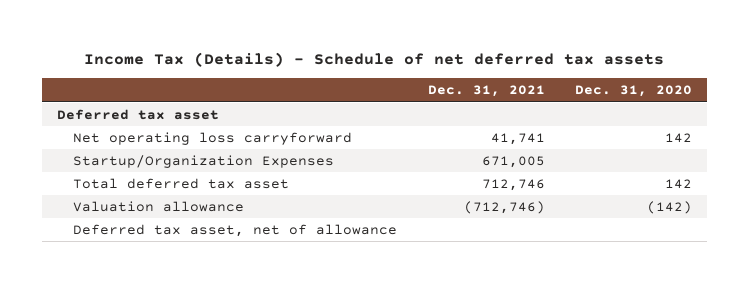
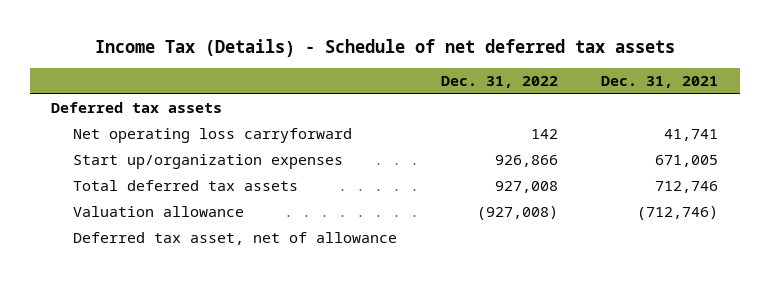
[574,85,692,98] Dec. 31, 2020 -> none
none -> [440,76,558,89] Dec. 31, 2022
[56,108,219,120] Deferred tax asset -> [51,102,223,114] Deferred tax assets
[73,154,335,168] Startup/Organization Expenses -> [73,154,344,170] Start up/organization expenses
[73,177,290,189] Total deferred tax asset -> [73,180,299,192] Total deferred tax assets

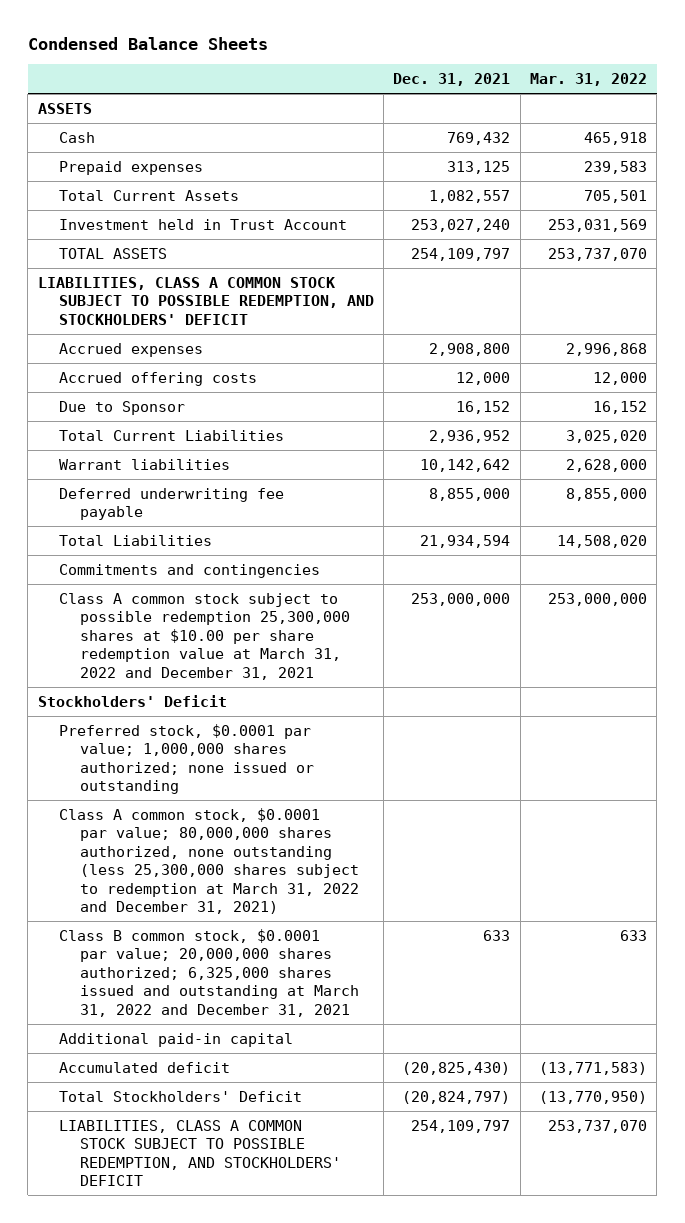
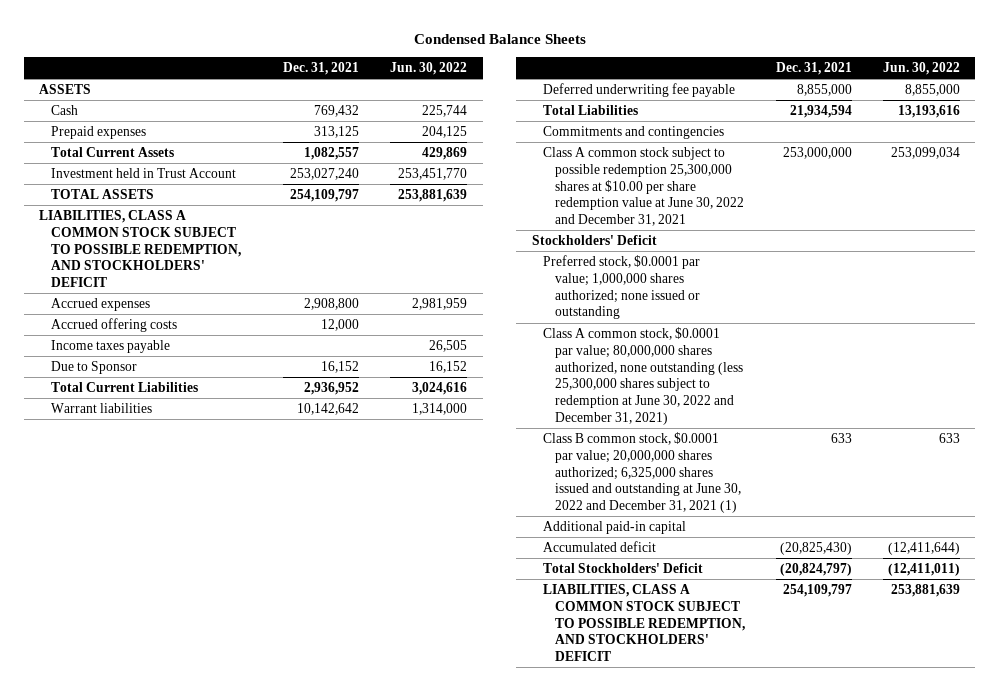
[529,72,647,86] Mar. 31, 2022 -> none
none -> [390,62,468,76] Jun. 30, 2022
none -> [50,339,170,353] Income taxes payable
[58,592,350,680] Class A common stock subject to possible redemption 25,300,000 shares at $10.00 per share redemption value at March 31, 2022 and December 31, 2021 -> [543,146,744,227] Class A common stock subject to possible redemption 25,300,000 shares at $10.00 per share redemption value at June 30, 2022 and December 31, 2021
[58,807,359,915] Class A common stock, $0.0001 par value; 80,000,000 shares authorized, none outstanding (less 25,300,000 shares subject to redemption at March 31, 2022 and December 31, 2021) -> [543,326,743,426] Class A common stock, $0.0001 par value; 80,000,000 shares authorized, none outstanding (less 25,300,000 shares subject to redemption at June 30, 2022 and December 31, 2021)
[58,928,359,1017] Class B common stock, $0.0001 par value; 20,000,000 shares authorized; 6,325,000 shares issued and outstanding at March 31, 2022 and December 31, 2021 -> [543,431,741,514] Class B common stock, $0.0001 par value; 20,000,000 shares authorized; 6,325,000 shares issued and outstanding at June 30, 2022 and December 31, 2021 (1)

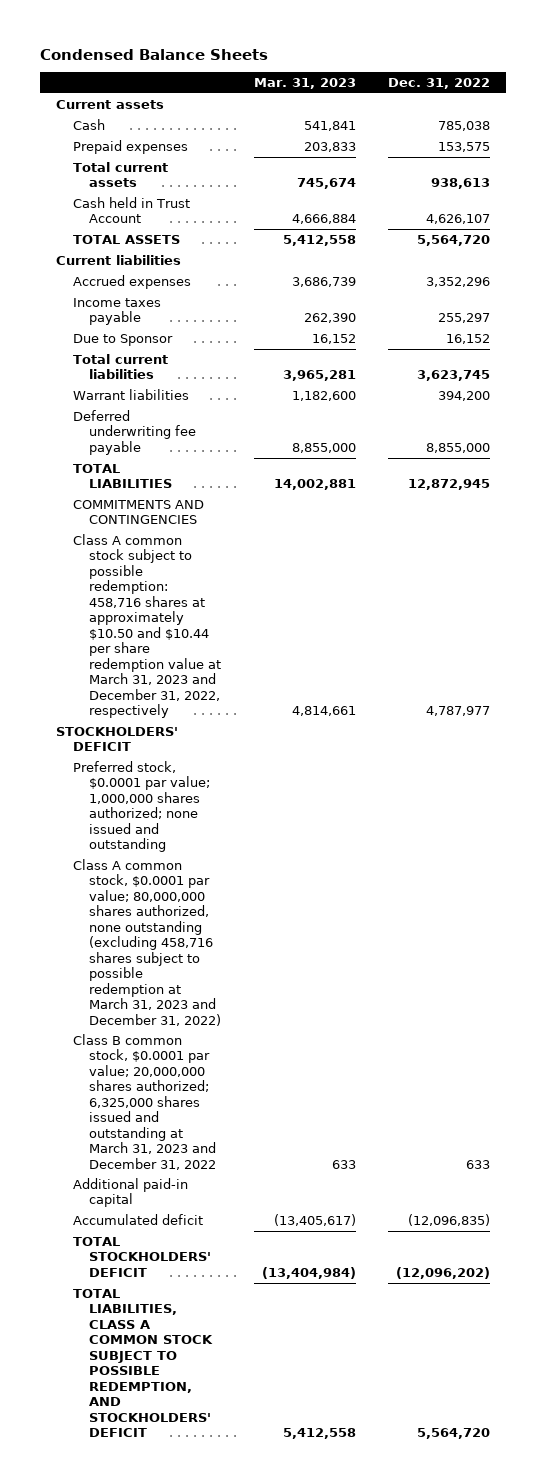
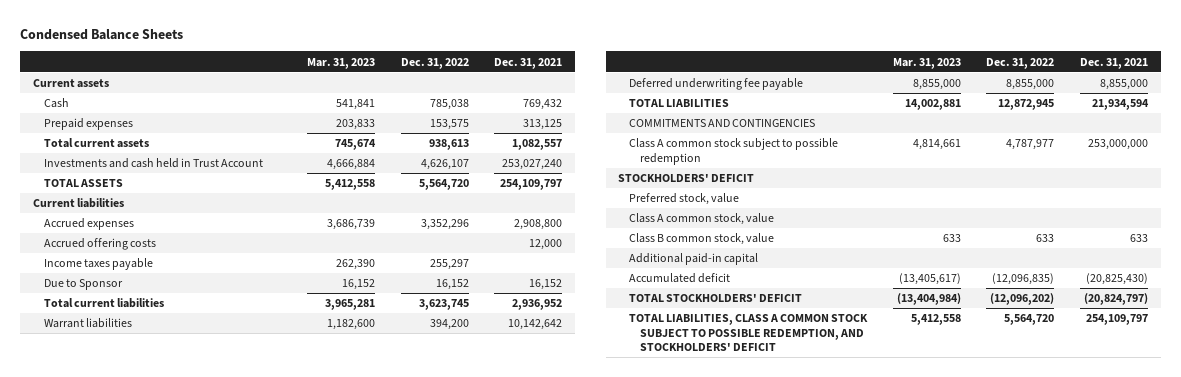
none -> [494,57,563,69] Dec. 31, 2021
[72,196,190,224] Cash held in Trust Account -> [43,158,263,169] Investments and cash held in Trust Account
none -> [43,238,156,251] Accrued offering costs
[72,533,221,719] Class A common stock subject to possible redemption: 458,716 shares at approximately $10.50 and $10.44 per share redemption value at March 31, 2023 and December 31, 2022, respectively -> [629,138,839,165] Class A common stock subject to possible redemption
[72,760,210,853] Preferred stock, $0.0001 par value; 1,000,000 shares authorized; none issued and outstanding -> [629,193,740,206] Preferred stock, value
[72,858,221,1026] Class A common stock, $0.0001 par value; 80,000,000 shares authorized, none outstanding (excluding 458,716 shares subject to possible redemption at March 31, 2023 and December 31, 2022) -> [629,213,775,226] Class A common stock, value
[72,1033,216,1170] Class B common stock, $0.0001 par value; 20,000,000 shares authorized; 6,325,000 shares issued and outstanding at March 31, 2023 and December 31, 2022 -> [629,233,775,246] Class B common stock, value

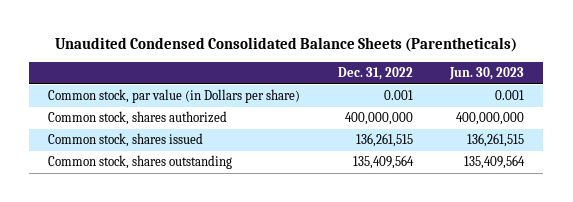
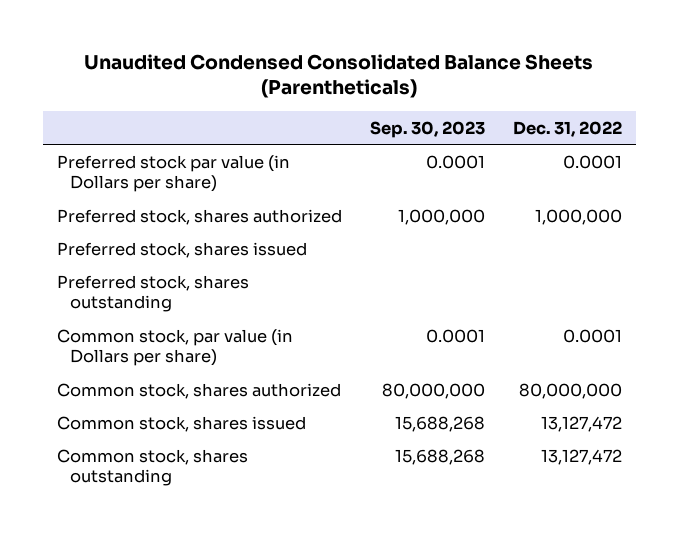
[449,67,525,81] Jun. 30, 2023 -> none
none -> [369,120,485,138] Sep. 30, 2023
none -> [56,154,290,193] Preferred stock par value (in Dollars per share)
none -> [56,208,342,225] Preferred stock, shares authorized
none -> [56,241,307,258] Preferred stock, shares issued
none -> [56,274,249,313] Preferred stock, shares outstanding
[383,90,413,101] 0.001 -> [562,328,622,343] 0.0001
[344,112,413,126] 400,000,000 -> [518,382,622,399] 80,000,000
[355,133,413,148] 136,261,515 -> [540,415,622,432] 13,127,472
[352,155,414,170] 135,409,564 -> [540,448,622,465] 13,127,472

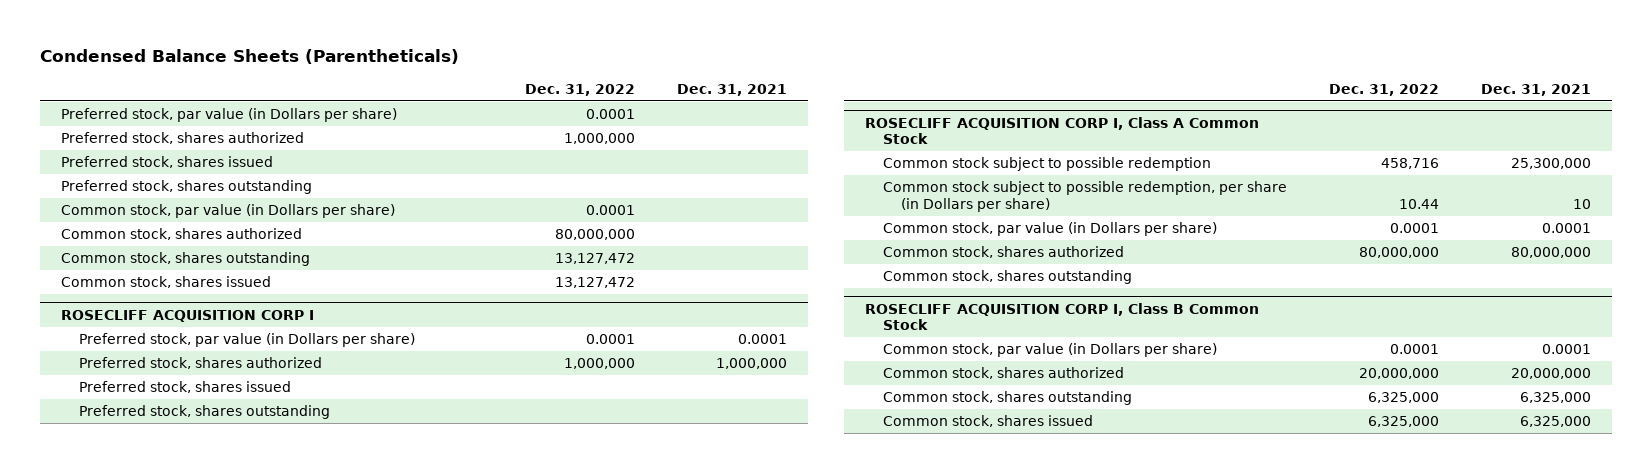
[84,53,594,99] Unaudited Condensed Consolidated Balance Sheets (Parentheticals) -> [39,49,459,65] Condensed Balance Sheets (Parentheticals)
[369,120,485,138] Sep. 30, 2023 -> none
none -> [677,83,788,96] Dec. 31, 2021
[56,154,290,193] Preferred stock par value (in Dollars per share) -> [60,108,397,123] Preferred stock, par value (in Dollars per share)
[56,415,306,432] Common stock, shares issued -> [60,276,271,289] Common stock, shares issued
none -> [60,309,314,322] ROSECLIFF ACQUISITION CORP I
none -> [79,333,416,348] Preferred stock, par value (in Dollars per share)
none -> [79,357,323,370] Preferred stock, shares authorized
none -> [79,381,292,394] Preferred stock, shares issued
none -> [79,405,331,420] Preferred stock, shares outstanding
none -> [864,116,1259,145] ROSECLIFF ACQUISITION CORP I, Class A Common Stock
none -> [883,157,1212,172] Common stock subject to possible redemption
none -> [883,181,1288,212] Common stock subject to possible redemption, per share (in Dollars per share)
none -> [883,222,1218,237] Common stock, par value (in Dollars per share)
none -> [883,246,1125,259] Common stock, shares authorized
none -> [883,270,1133,285] Common stock, shares outstanding
none -> [864,302,1259,331] ROSECLIFF ACQUISITION CORP I, Class B Common Stock
none -> [883,343,1218,358] Common stock, par value (in Dollars per share)
none -> [883,367,1125,380] Common stock, shares authorized
none -> [883,391,1133,406] Common stock, shares outstanding
none -> [883,415,1094,428] Common stock, shares issued

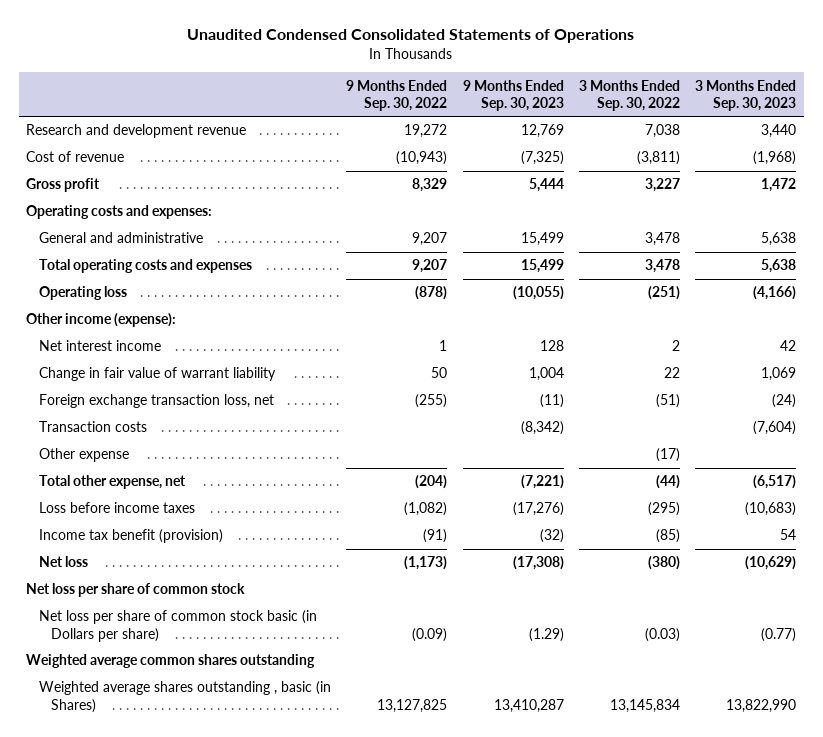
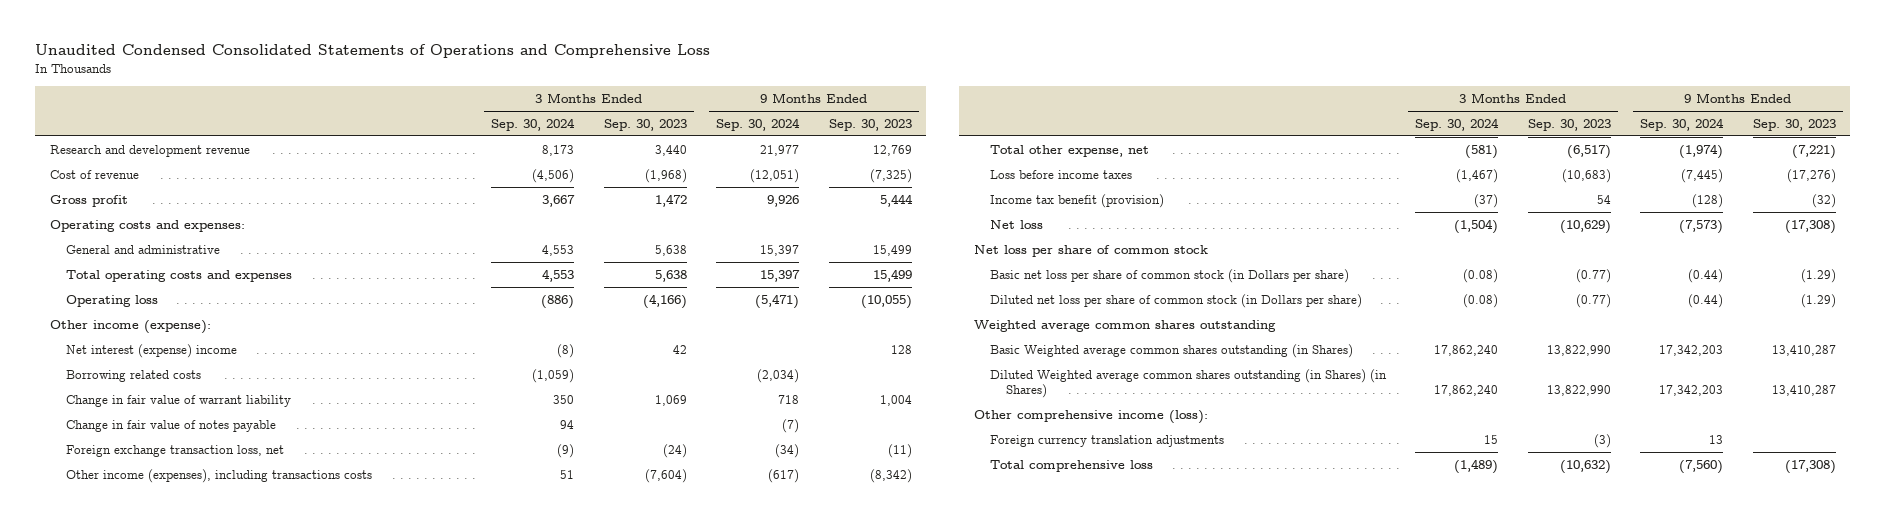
[187,28,635,43] Unaudited Condensed Consolidated Statements of Operations -> [35,44,711,59] Unaudited Condensed Consolidated Statements of Operations and Comprehensive Loss
[346,79,448,111] 9 Months Ended Sep. 30, 2022 -> none
[579,79,681,111] 3 Months Ended Sep. 30, 2022 -> none
none -> [491,118,576,132] Sep. 30, 2024
none -> [716,118,801,132] Sep. 30, 2024
[38,340,161,352] Net interest income -> [65,343,237,358] Net interest (expense) income
none -> [65,369,201,382] Borrowing related costs
none -> [65,419,276,432] Change in fair value of notes payable
[38,448,129,463] Other expense -> none
[38,421,147,433] Transaction costs -> [65,468,372,483] Other income (expenses), including transactions costs
[38,610,317,642] Net loss per share of common stock basic (in Dollars per share) -> [989,268,1349,283] Basic net loss per share of common stock (in Dollars per share)
none -> [989,293,1362,308] Diluted net loss per share of common stock (in Dollars per share)
[38,681,331,713] Weighted average shares outstanding , basic (in Shares) -> [989,343,1353,358] Basic Weighted average common shares outstanding (in Shares)
none -> [989,368,1387,399] Diluted Weighted average common shares outstanding (in Shares) (in Shares)
none -> [973,409,1208,424] Other comprehensive income (loss):
none -> [989,434,1224,447] Foreign currency translation adjustments
none -> [989,459,1153,472] Total comprehensive loss

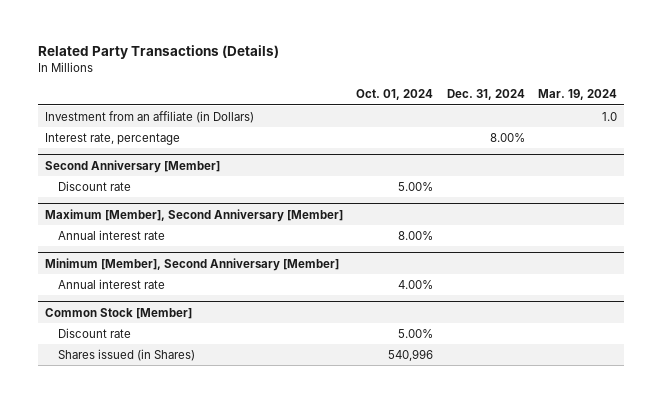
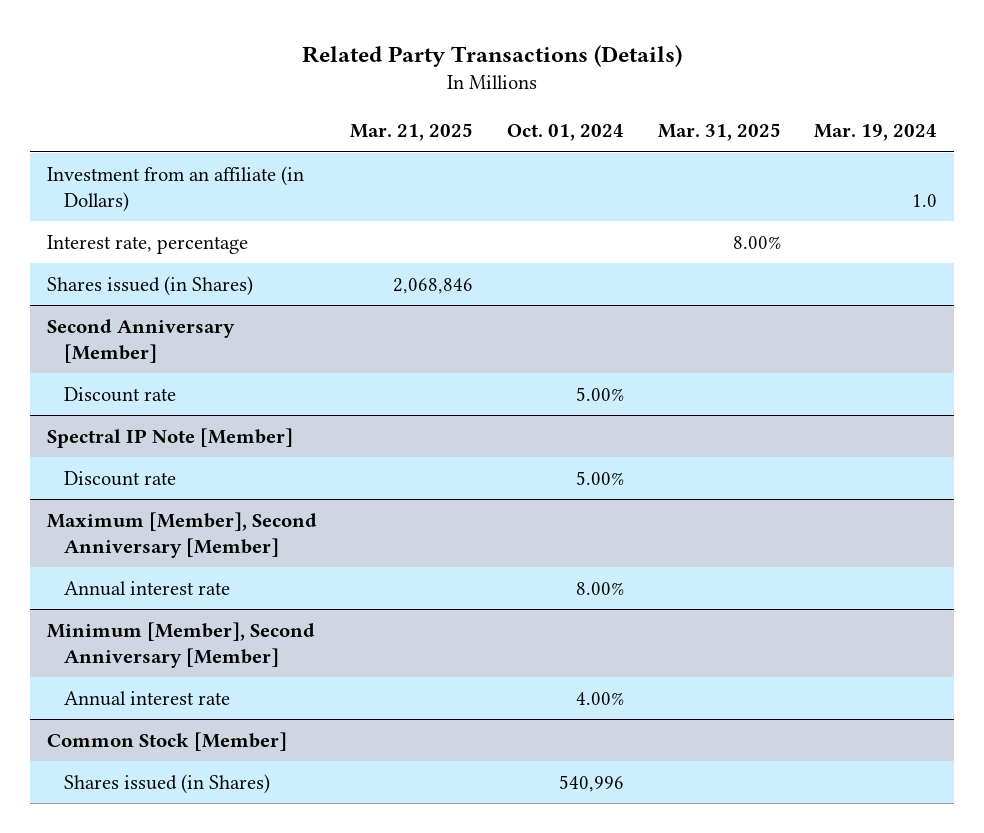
[446,89,525,101] Dec. 31, 2024 -> none
none -> [350,123,474,142] Mar. 21, 2025
none -> [657,123,781,142] Mar. 31, 2025
none -> [46,275,253,296] Shares issued (in Shares)
none -> [46,427,293,448] Spectral IP Note [Member]
none -> [63,470,176,486] Discount rate
[58,327,132,338] Discount rate -> none

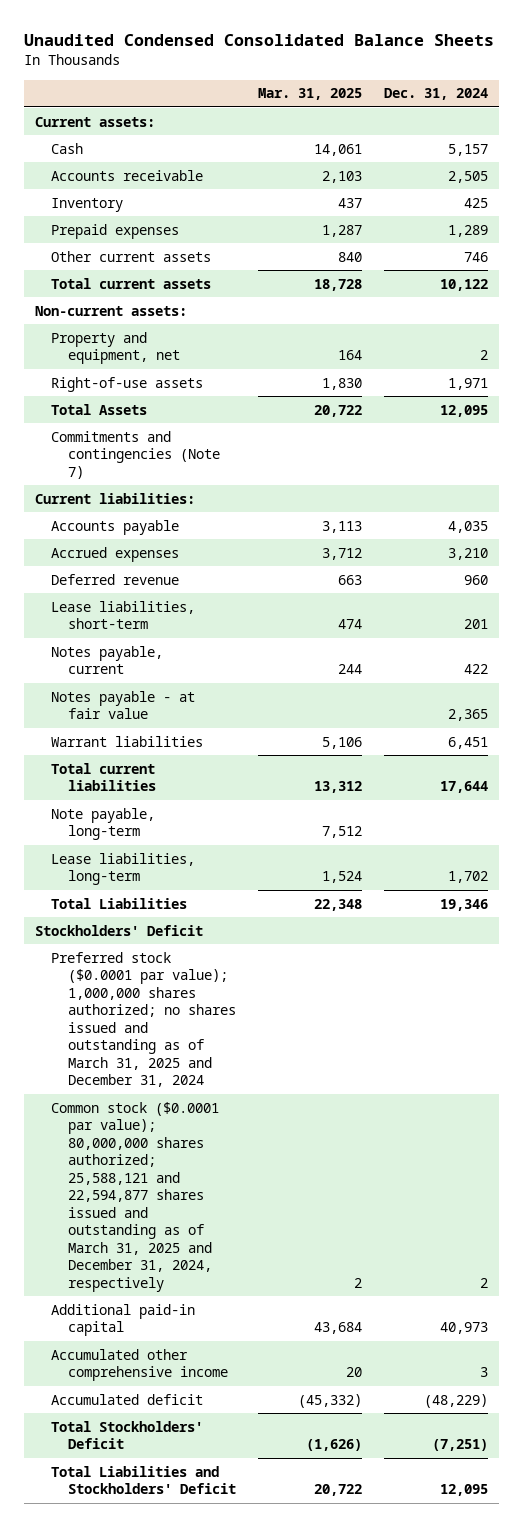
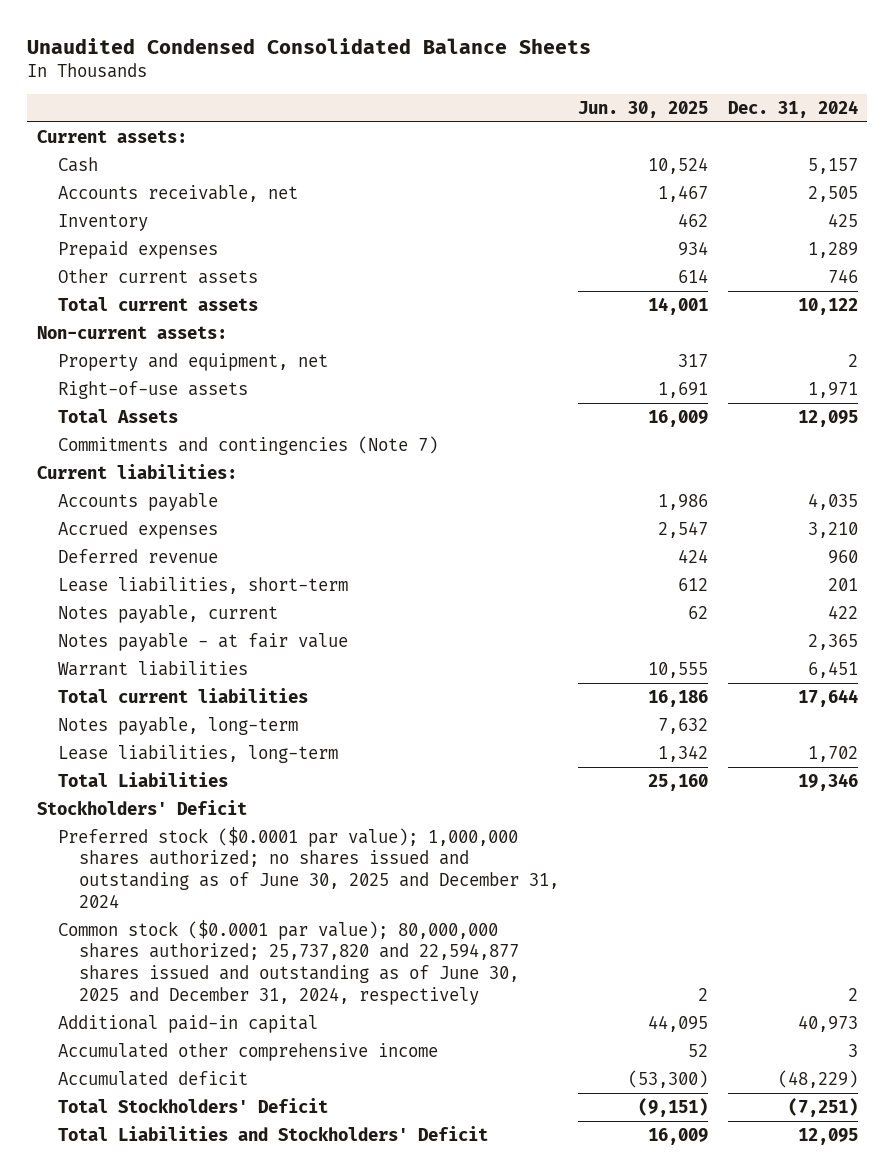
[257,88,362,101] Mar. 31, 2025 -> none
none -> [578,100,709,118] Jun. 30, 2025
[51,169,204,181] Accounts receivable -> [57,184,298,202] Accounts receivable, net
[51,807,156,841] Note payable, long-term -> [57,716,298,735] Notes payable, long-term
[51,951,236,1088] Preferred stock ($0.0001 par value); 1,000,000 shares authorized; no shares issued and outstanding as of March 31, 2025 and December 31, 2024 -> [57,826,559,908] Preferred stock ($0.0001 par value); 1,000,000 shares authorized; no shares issued and outstanding as of June 30, 2025 and December 31, 2024
[51,1101,220,1292] Common stock ($0.0001 par value); 80,000,000 shares authorized; 25,588,121 and 22,594,877 shares issued and outstanding as of March 31, 2025 and December 31, 2024, respectively -> [57,919,519,1005] Common stock ($0.0001 par value); 80,000,000 shares authorized; 25,737,820 and 22,594,877 shares issued and outstanding as of June 30, 2025 and December 31, 2024, respectively

